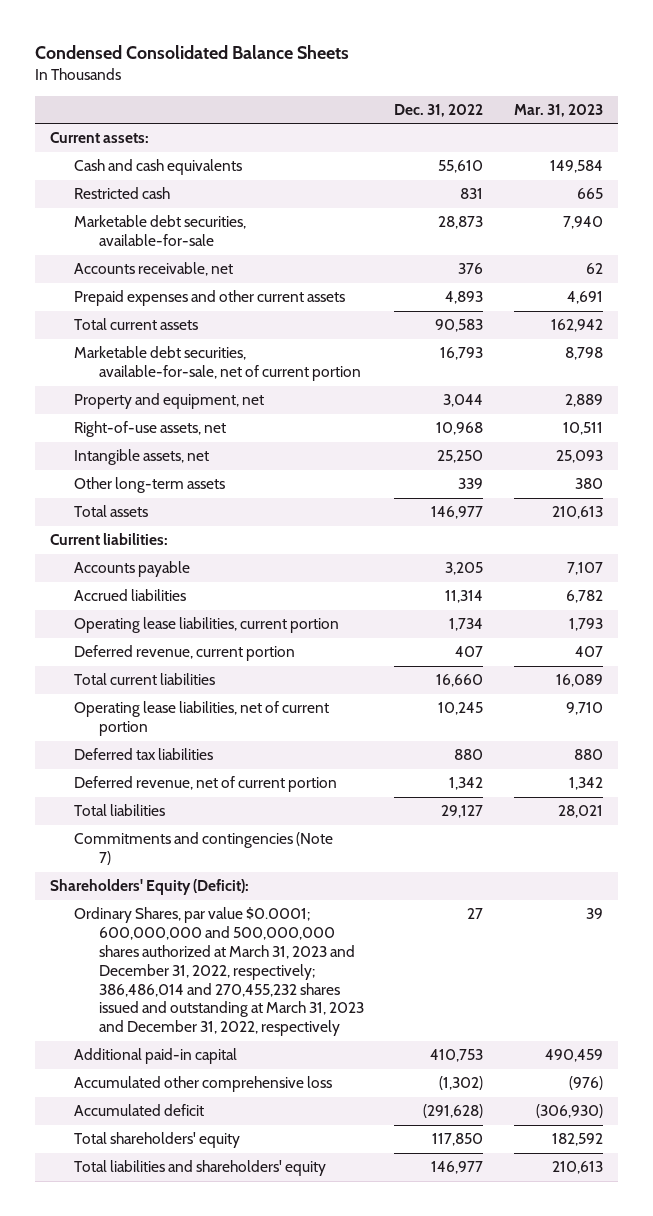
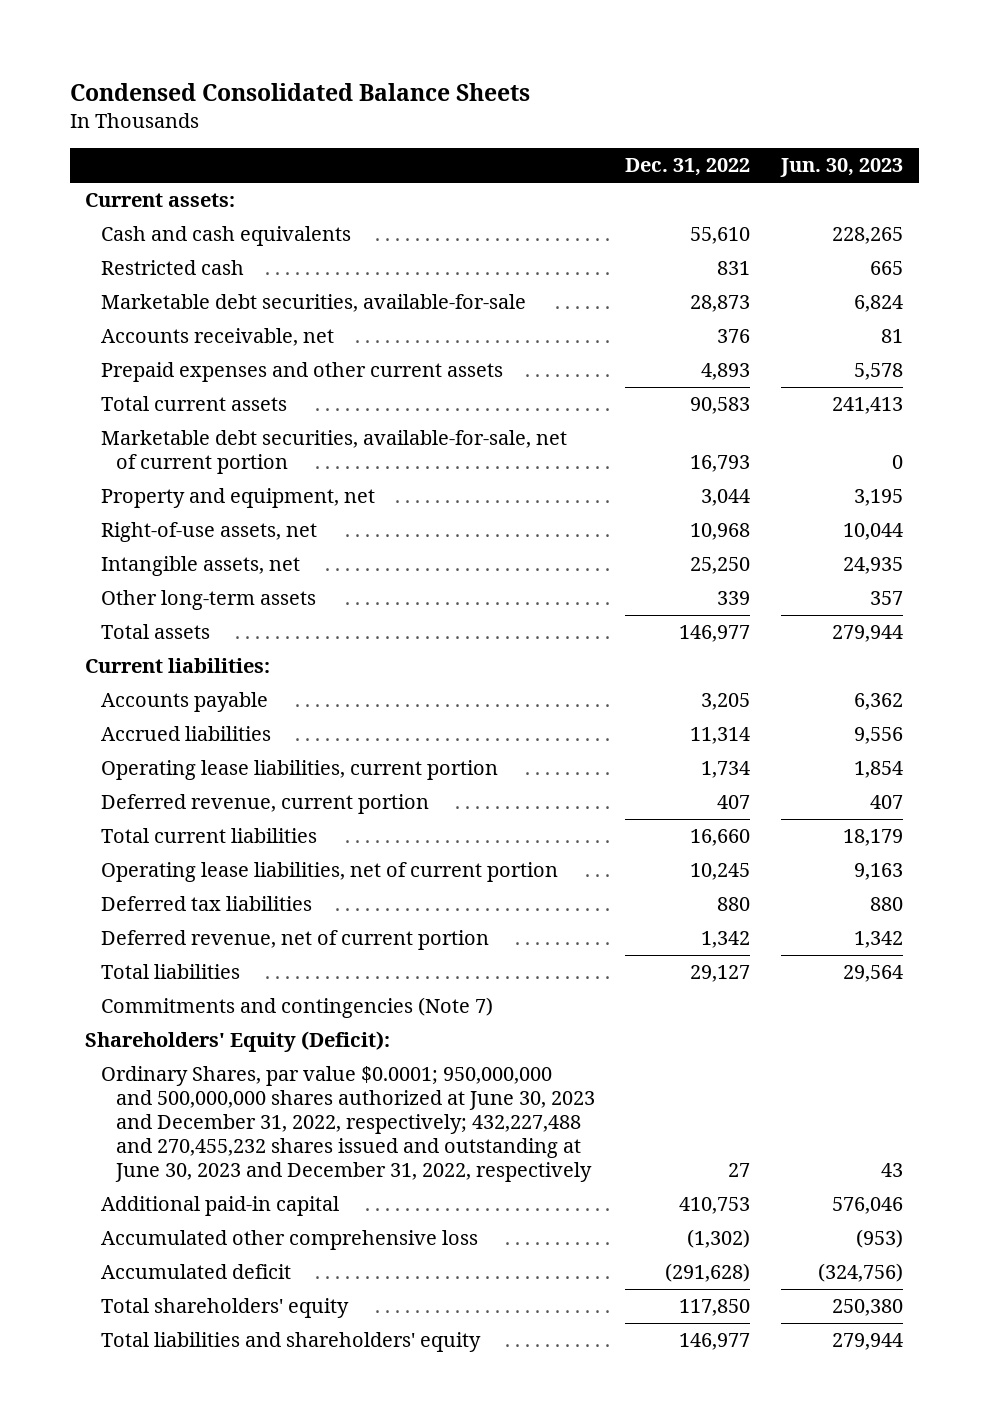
[513,103,603,117] Mar. 31, 2023 -> none
none -> [780,158,904,178] Jun. 30, 2023
[74,907,364,1037] Ordinary Shares, par value $0.0001; 600,000,000 and 500,000,000 shares authorized at March 31, 2023 and December 31, 2022, respectively; 386,486,014 and 270,455,232 shares issued and outstanding at March 31, 2023 and December 31, 2022, respectively -> [100,1066,595,1182] Ordinary Shares, par value $0.0001; 950,000,000 and 500,000,000 shares authorized at June 30, 2023 and December 31, 2022, respectively; 432,227,488 and 270,455,232 shares issued and outstanding at June 30, 2023 and December 31, 2022, respectively

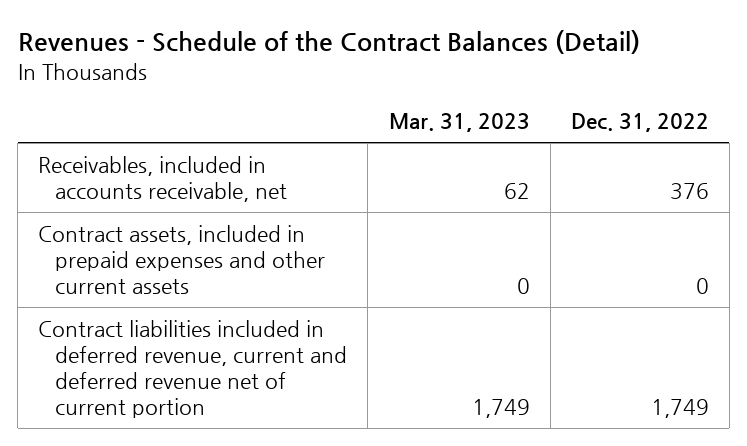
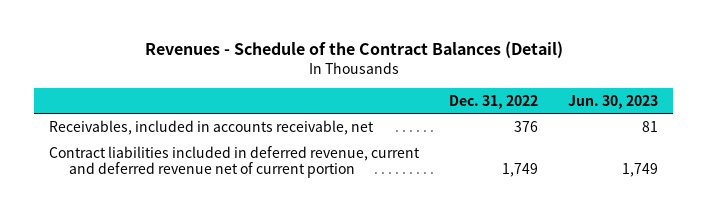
[388,113,530,133] Mar. 31, 2023 -> none
none -> [568,94,659,109] Jun. 30, 2023
[38,224,326,294] Contract assets, included in prepaid expenses and other current assets -> none

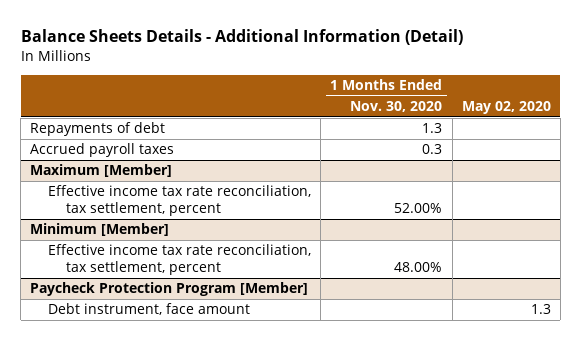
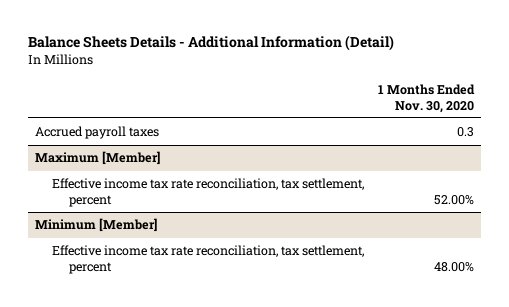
[461,101,551,115] May 02, 2020 -> none
[30,122,166,137] Repayments of debt -> none
[30,282,309,297] Paycheck Protection Program [Member] -> none
[48,303,251,316] Debt instrument, face amount -> none

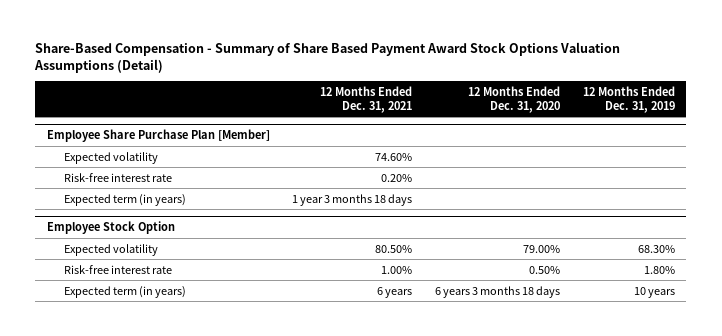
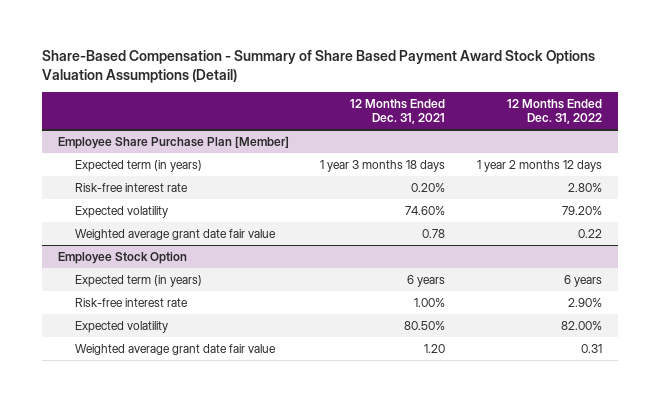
[468,85,561,113] 12 Months Ended Dec. 31, 2020 -> none
[582,85,675,113] 12 Months Ended Dec. 31, 2019 -> none
none -> [506,98,602,124] 12 Months Ended Dec. 31, 2022
[63,172,172,182] Risk-free interest rate -> [75,183,189,193] Risk-free interest rate
[63,151,158,164] Expected volatility -> [75,206,169,219] Expected volatility
none -> [75,229,277,241] Weighted average grant date fair value
[63,264,172,274] Risk-free interest rate -> [75,298,189,308] Risk-free interest rate
[63,243,158,256] Expected volatility -> [75,321,169,334] Expected volatility
none -> [75,344,277,356] Weighted average grant date fair value

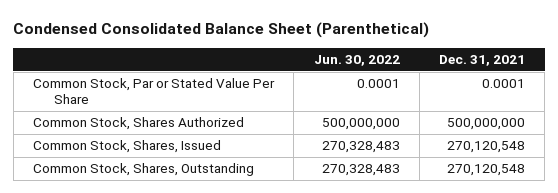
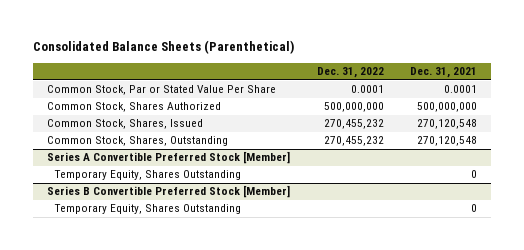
[13,22,430,39] Condensed Consolidated Balance Sheet (Parenthetical) -> [33,40,295,55] Consolidated Balance Sheets (Parenthetical)
[313,54,400,66] Jun. 30, 2022 -> none
none -> [316,67,384,79] Dec. 31, 2022
none -> [46,151,290,165] Series A Convertible Preferred Stock [Member]
none -> [54,170,242,181] Temporary Equity, Shares Outstanding
none -> [46,185,290,199] Series B Convertible Preferred Stock [Member]
none -> [54,204,242,215] Temporary Equity, Shares Outstanding

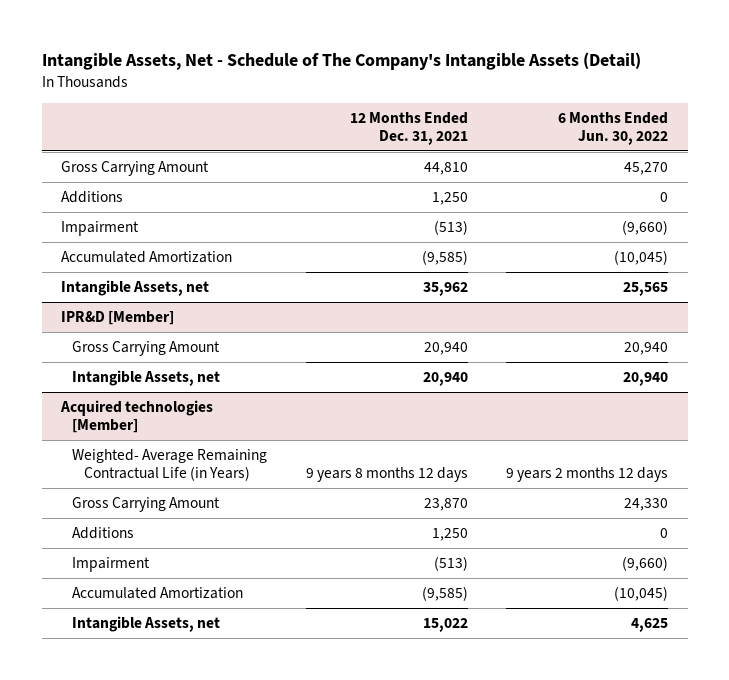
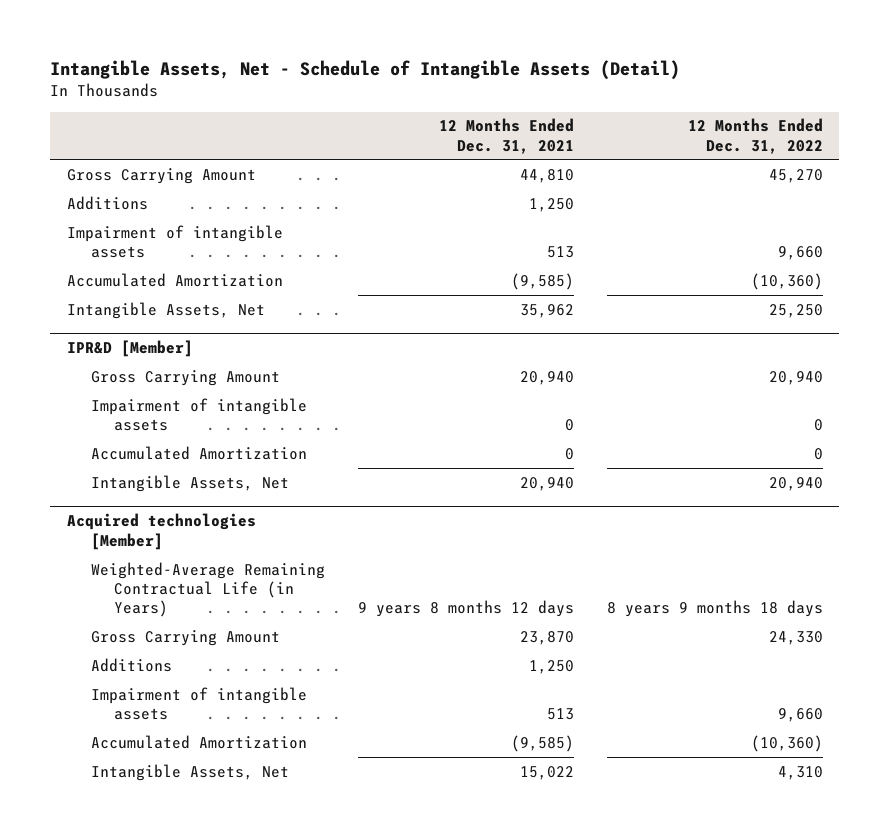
[41,52,641,71] Intangible Assets, Net - Schedule of The Company's Intangible Assets (Detail) -> [50,59,681,80] Intangible Assets, Net - Schedule of Intangible Assets (Detail)
[558,111,669,145] 6 Months Ended Jun. 30, 2022 -> none
none -> [687,118,823,154] 12 Months Ended Dec. 31, 2022
[61,220,140,236] Impairment -> none
none -> [66,224,283,259] Impairment of intangible assets
[61,279,210,296] Intangible Assets, net -> [66,301,265,319] Intangible Assets, Net
none -> [90,397,307,432] Impairment of intangible assets
none -> [90,445,307,460] Accumulated Amortization
[72,369,221,386] Intangible Assets, net -> [90,474,289,492] Intangible Assets, Net
[72,448,268,482] Weighted- Average Remaining Contractual Life (in Years) -> [90,561,325,618] Weighted-Average Remaining Contractual Life (in Years)
[72,556,151,572] Impairment -> none
none -> [90,686,307,721] Impairment of intangible assets
[72,615,221,632] Intangible Assets, net -> [90,763,289,781] Intangible Assets, Net

